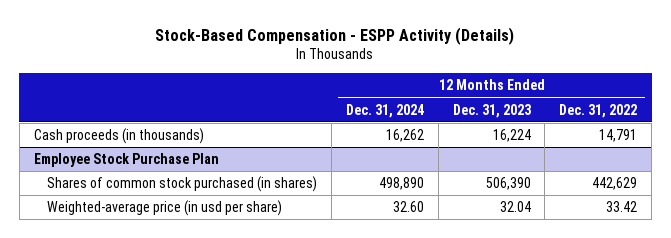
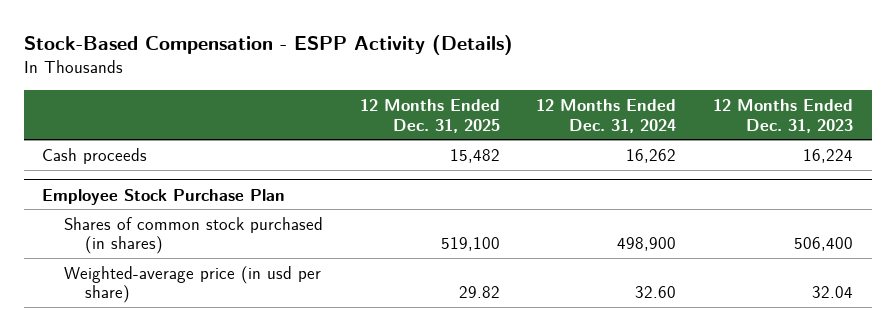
[559,103,638,118] Dec. 31, 2022 -> none
none -> [359,98,500,133] 12 Months Ended Dec. 31, 2025
[33,128,204,145] Cash proceeds (in thousands) -> [42,147,148,164] Cash proceeds
[378,177,424,191] 498,890 -> [617,237,677,252] 498,900
[485,177,531,191] 506,390 -> [794,237,854,252] 506,400

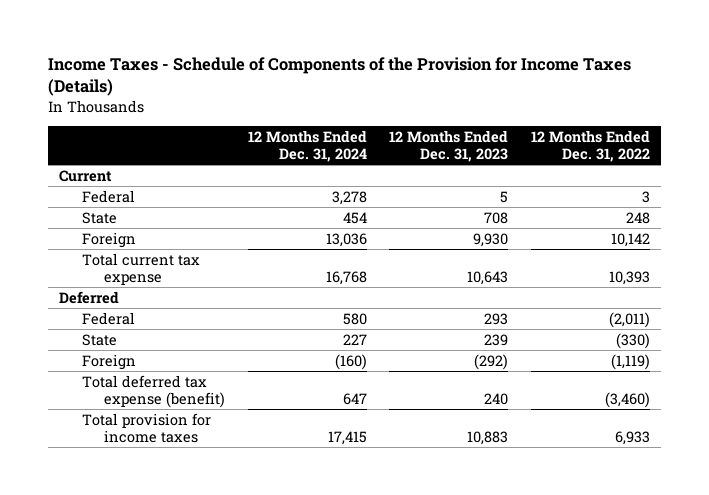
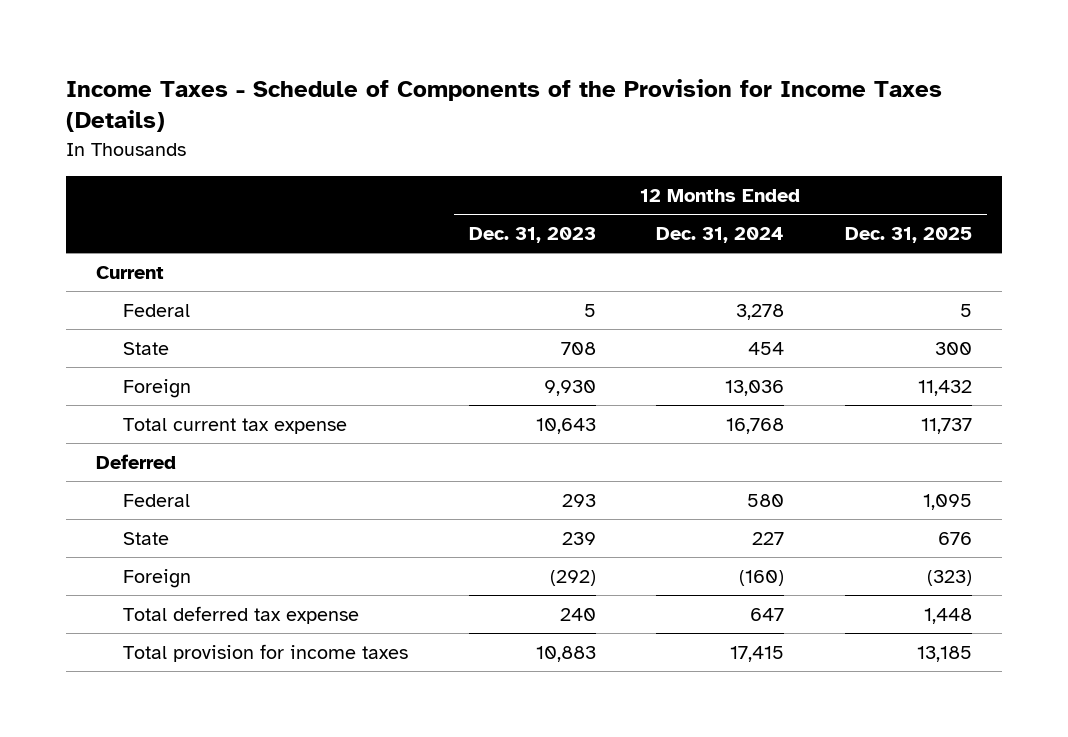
[530,129,650,162] 12 Months Ended Dec. 31, 2022 -> none
none -> [844,226,972,243] Dec. 31, 2025
[81,374,226,408] Total deferred tax expense (benefit) -> [123,605,360,624] Total deferred tax expense

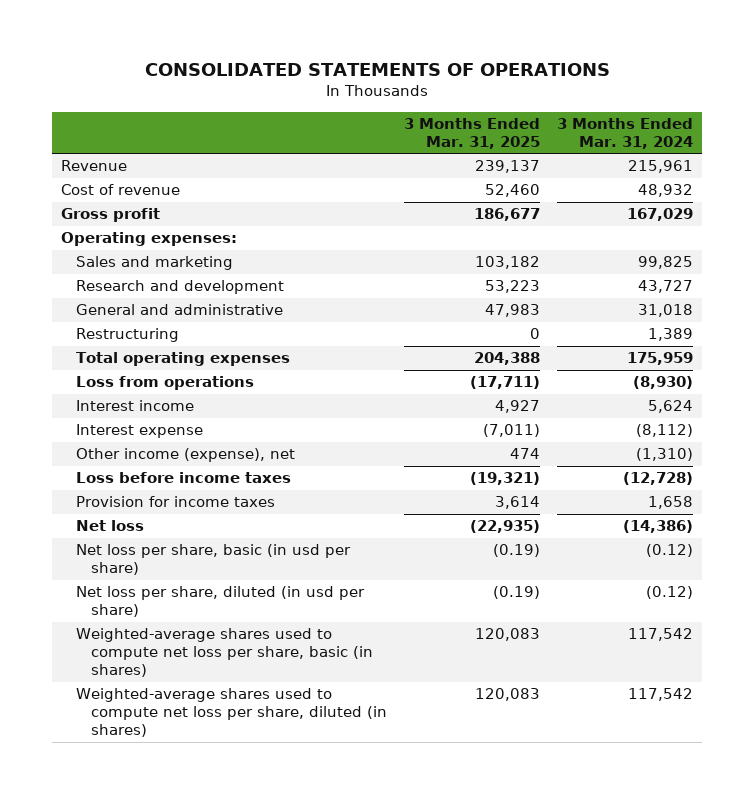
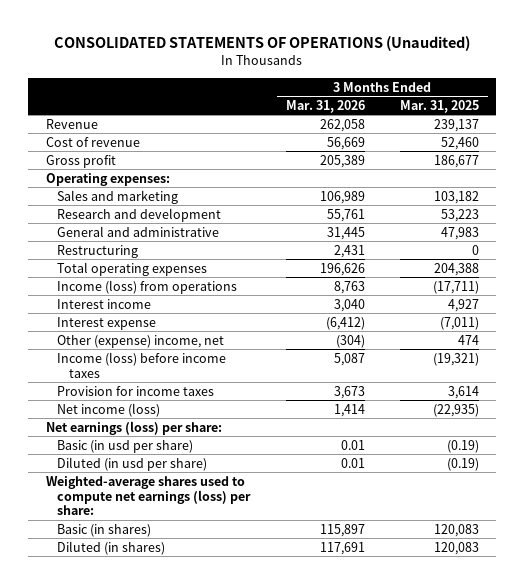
[145,62,611,76] CONSOLIDATED STATEMENTS OF OPERATIONS -> [54,35,471,51] CONSOLIDATED STATEMENTS OF OPERATIONS (Unaudited)
[557,117,694,149] 3 Months Ended Mar. 31, 2024 -> none
none -> [285,99,365,113] Mar. 31, 2026
[75,376,254,391] Loss from operations -> [57,279,238,294] Income (loss) from operations
[75,448,295,463] Other income (expense), net -> [57,334,225,348] Other (expense) income, net
[75,472,291,484] Loss before income taxes -> [57,351,227,378] Income (loss) before income taxes
[75,520,144,532] Net loss -> [57,402,161,417] Net income (loss)
none -> [45,420,222,435] Net earnings (loss) per share:
[75,544,351,576] Net loss per share, basic (in usd per share) -> [57,439,194,453] Basic (in usd per share)
[75,586,365,618] Net loss per share, diluted (in usd per share) -> [57,456,208,471] Diluted (in usd per share)
none -> [45,475,252,516] Weighted-average shares used to compute net earnings (loss) per share:
[75,628,373,678] Weighted-average shares used to compute net loss per share, basic (in shares) -> [57,523,152,537] Basic (in shares)
[75,688,387,738] Weighted-average shares used to compute net loss per share, diluted (in shares) -> [57,540,166,555] Diluted (in shares)

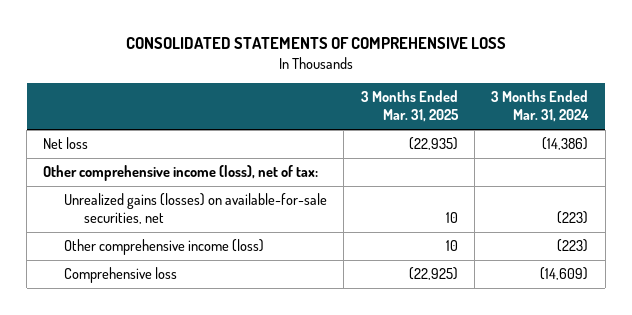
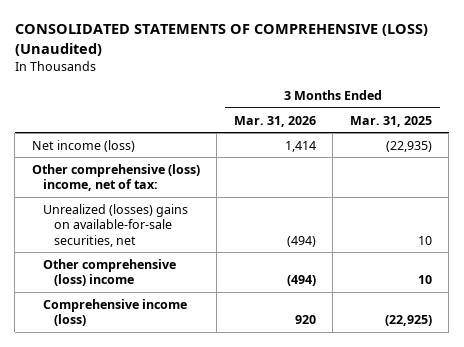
[125,37,506,50] CONSOLIDATED STATEMENTS OF COMPREHENSIVE LOSS -> [14,24,428,56] CONSOLIDATED STATEMENTS OF COMPREHENSIVE (LOSS) (Unaudited)
[491,90,590,123] 3 Months Ended Mar. 31, 2024 -> none
none -> [233,115,316,127] Mar. 31, 2026
[43,137,89,150] Net loss -> [31,139,135,152] Net income (loss)
[43,165,319,182] Other comprehensive income (loss), net of tax: -> [31,163,200,192] Other comprehensive (loss) income, net of tax:
[63,193,327,225] Unrealized gains (losses) on available-for-sale securities, net -> [42,203,188,247] Unrealized (losses) gains on available-for-sale securities, net
[63,239,264,256] Other comprehensive income (loss) -> [42,258,176,287] Other comprehensive (loss) income
[63,267,177,284] Comprehensive loss -> [42,298,187,327] Comprehensive income (loss)

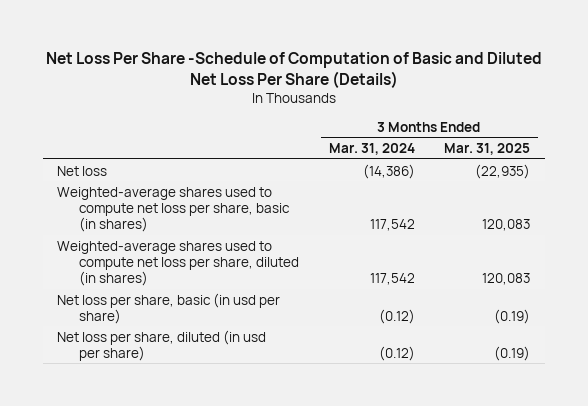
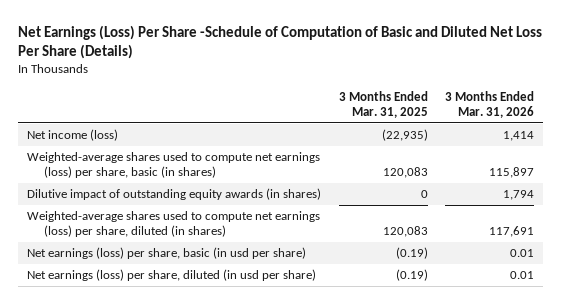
[45,51,542,88] Net Loss Per Share -Schedule of Computation of Basic and Diluted Net Loss Per Share (Details) -> [17,25,542,60] Net Earnings (Loss) Per Share -Schedule of Computation of Basic and Diluted Net Loss Per Share (Details)
[328,143,415,156] Mar. 31, 2024 -> none
none -> [445,90,535,118] 3 Months Ended Mar. 31, 2026
[57,165,108,176] Net loss -> [26,129,118,142] Net income (loss)
[57,186,290,233] Weighted-average shares used to compute net loss per share, basic (in shares) -> [26,152,320,179] Weighted-average shares used to compute net earnings (loss) per share, basic (in shares)
none -> [26,188,321,201] Dilutive impact of outstanding equity awards (in shares)
[57,240,299,287] Weighted-average shares used to compute net loss per share, diluted (in shares) -> [26,211,320,238] Weighted-average shares used to compute net earnings (loss) per share, diluted (in shares)
[57,292,281,324] Net loss per share, basic (in usd per share) -> [26,247,306,260] Net earnings (loss) per share, basic (in usd per share)
[57,329,267,361] Net loss per share, diluted (in usd per share) -> [26,269,316,282] Net earnings (loss) per share, diluted (in usd per share)

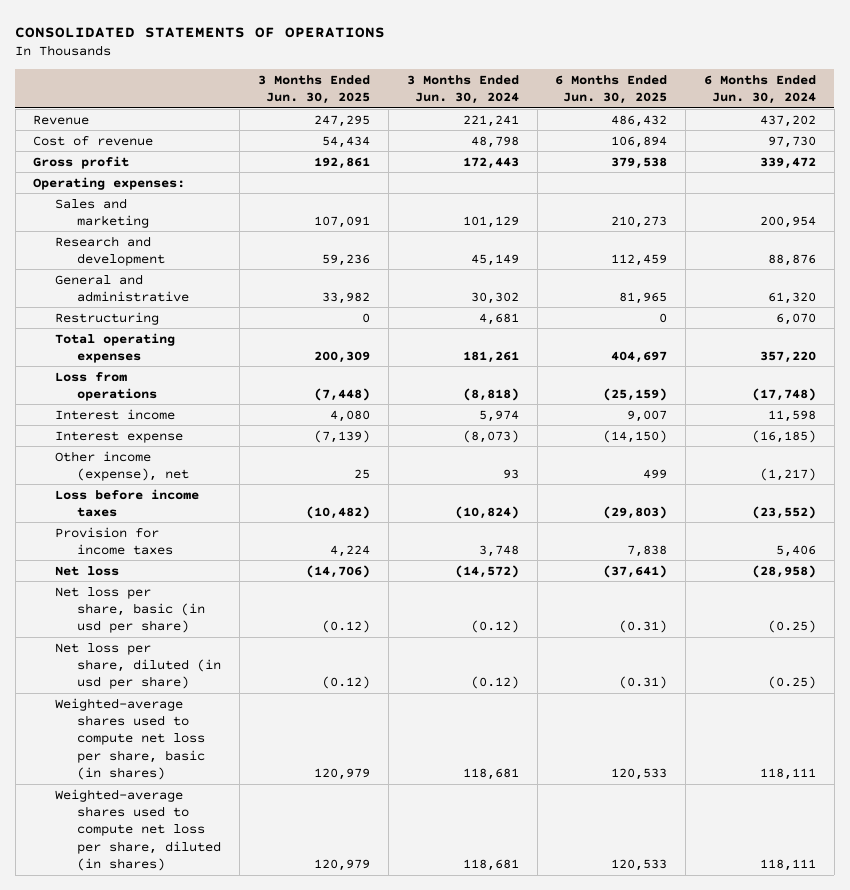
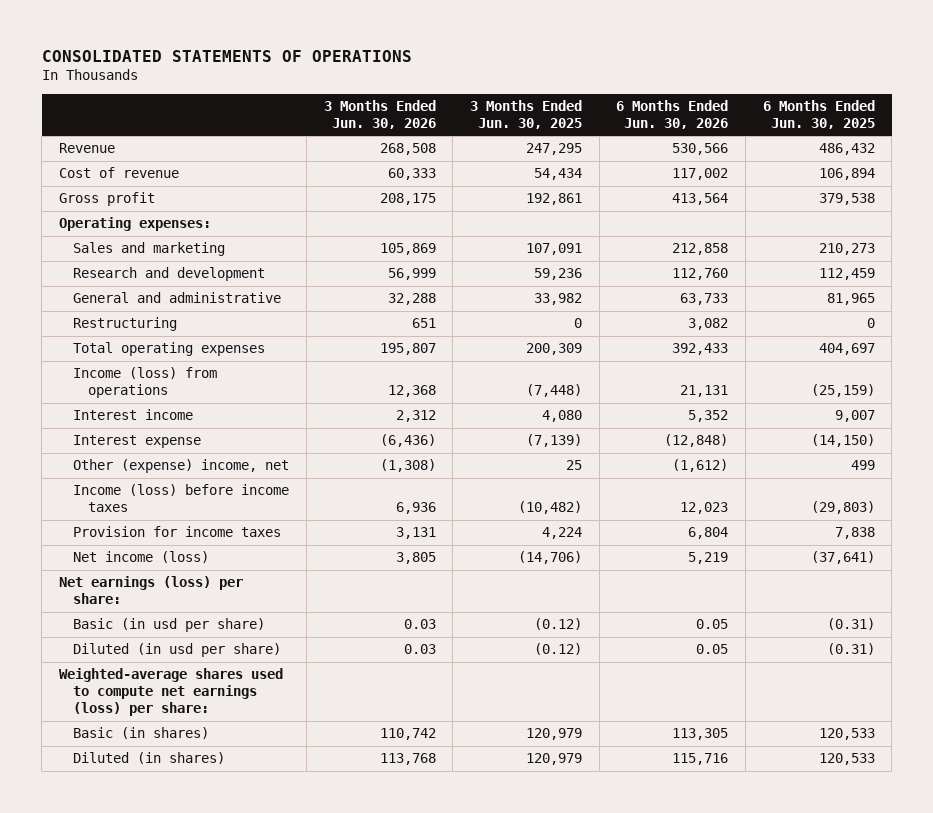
[406,74,519,105] 3 Months Ended Jun. 30, 2024 -> none
[704,74,817,105] 6 Months Ended Jun. 30, 2024 -> none
none -> [323,99,436,129] 3 Months Ended Jun. 30, 2026
none -> [616,99,729,129] 6 Months Ended Jun. 30, 2026
[55,371,158,401] Loss from operations -> [73,367,218,399] Income (loss) from operations
[55,450,190,481] Other income (expense), net -> [73,459,290,474] Other (expense) income, net
[55,488,200,517] Loss before income taxes -> [73,484,290,513] Income (loss) before income taxes
[55,565,120,576] Net loss -> [73,551,210,564] Net income (loss)
none -> [58,576,243,605] Net earnings (loss) per share:
[55,586,206,634] Net loss per share, basic (in usd per share) -> [73,618,266,633] Basic (in usd per share)
[55,642,222,690] Net loss per share, diluted (in usd per share) -> [73,643,282,658] Diluted (in usd per share)
none -> [58,668,283,717] Weighted-average shares used to compute net earnings (loss) per share:
[55,697,206,781] Weighted-average shares used to compute net loss per share, basic (in shares) -> [73,727,210,740] Basic (in shares)
[55,788,222,872] Weighted-average shares used to compute net loss per share, diluted (in shares) -> [73,752,226,765] Diluted (in shares)

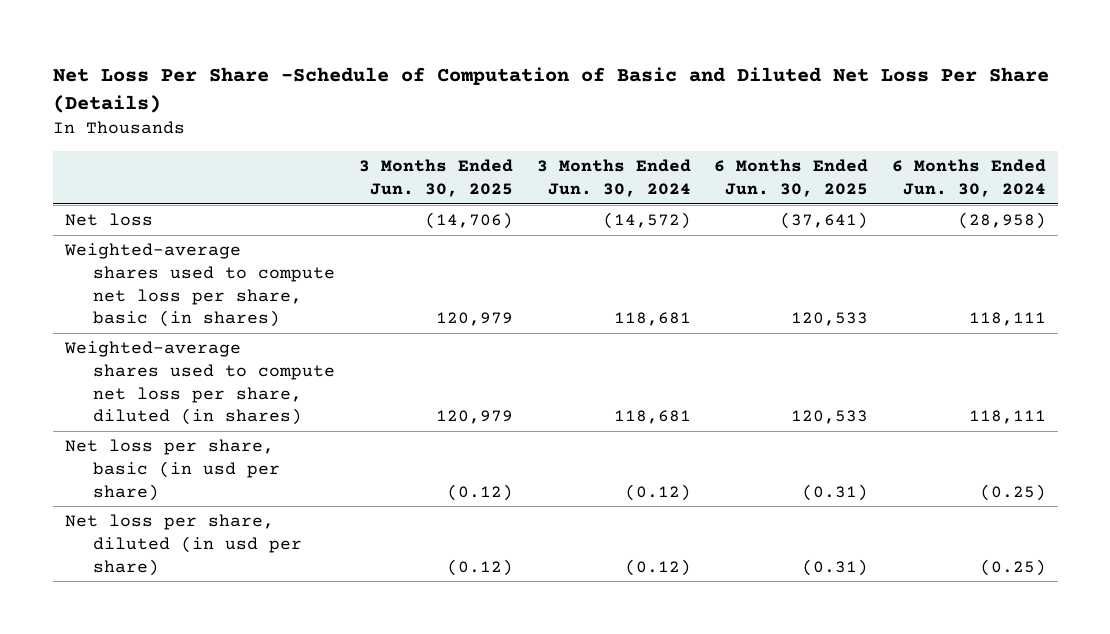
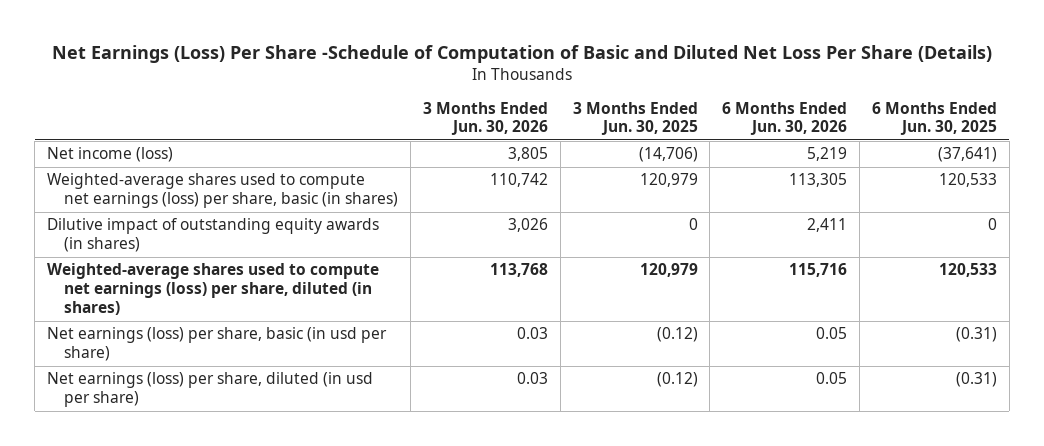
[52,66,1049,113] Net Loss Per Share -Schedule of Computation of Basic and Diluted Net Loss Per Share (Details) -> [51,44,992,63] Net Earnings (Loss) Per Share -Schedule of Computation of Basic and Diluted Net Loss Per Share (Details)
[536,159,691,197] 3 Months Ended Jun. 30, 2024 -> none
[891,159,1046,197] 6 Months Ended Jun. 30, 2024 -> none
none -> [422,101,548,136] 3 Months Ended Jun. 30, 2026
none -> [722,101,848,136] 6 Months Ended Jun. 30, 2026
[64,213,153,227] Net loss -> [47,147,174,163] Net income (loss)
[63,243,336,328] Weighted-average shares used to compute net loss per share, basic (in shares) -> [47,173,399,209] Weighted-average shares used to compute net earnings (loss) per share, basic (in shares)
none -> [47,218,380,253] Dilutive impact of outstanding equity awards (in shares)
[63,341,336,426] Weighted-average shares used to compute net loss per share, diluted (in shares) -> [47,263,380,316] Weighted-average shares used to compute net earnings (loss) per share, diluted (in shares)
[64,439,281,501] Net loss per share, basic (in usd per share) -> [47,327,388,362] Net earnings (loss) per share, basic (in usd per share)
[64,514,303,576] Net loss per share, diluted (in usd per share) -> [47,372,374,408] Net earnings (loss) per share, diluted (in usd per share)

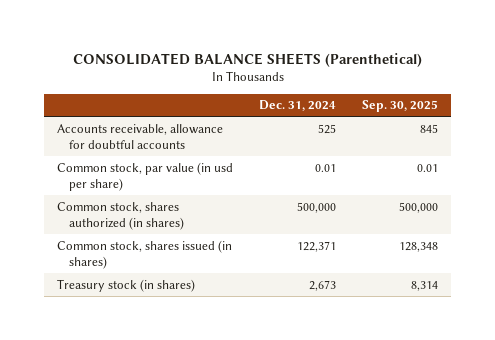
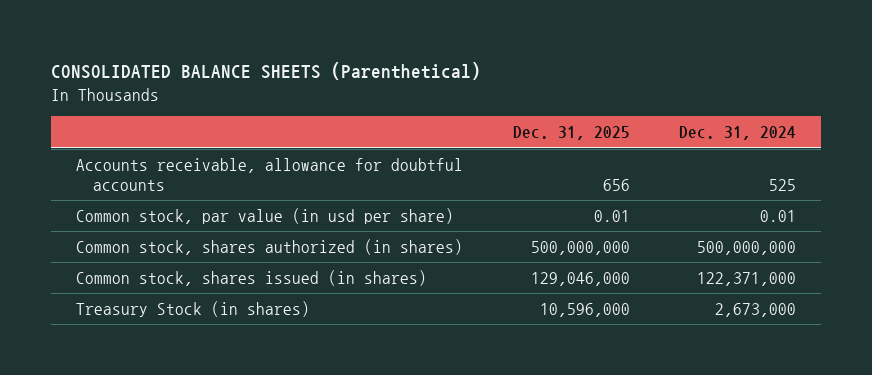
[362,100,439,113] Sep. 30, 2025 -> none
none -> [512,126,630,141] Dec. 31, 2025
[297,201,337,213] 500,000 -> [697,240,797,255] 500,000,000
[297,240,337,252] 122,371 -> [697,271,797,286] 122,371,000
[56,278,195,292] Treasury stock (in shares) -> [76,300,311,317] Treasury Stock (in shares)
[309,279,337,291] 2,673 -> [715,302,797,317] 2,673,000

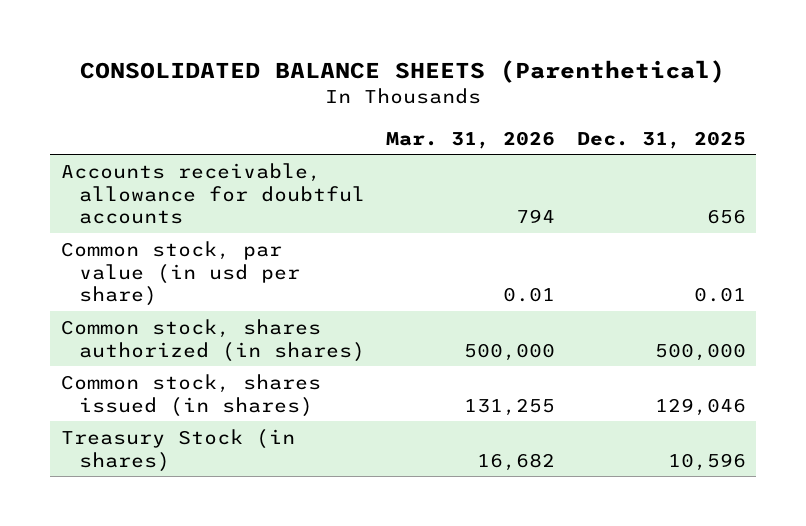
[679,126,797,141] Dec. 31, 2024 -> none
none -> [386,130,556,149] Mar. 31, 2026
[530,240,630,255] 500,000,000 -> [654,342,746,361] 500,000
[530,271,630,286] 129,046,000 -> [654,397,746,416] 129,046
[539,302,630,317] 10,596,000 -> [667,452,746,471] 10,596

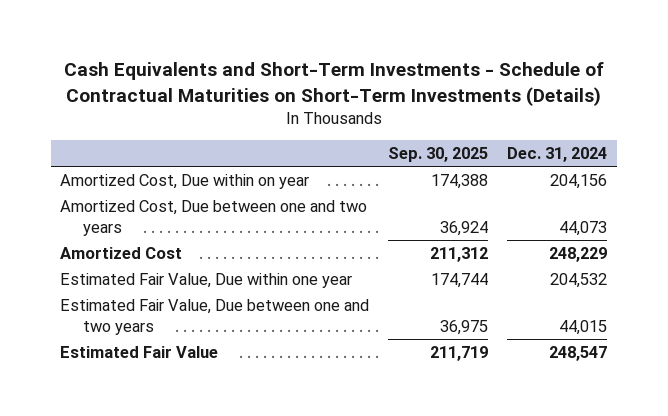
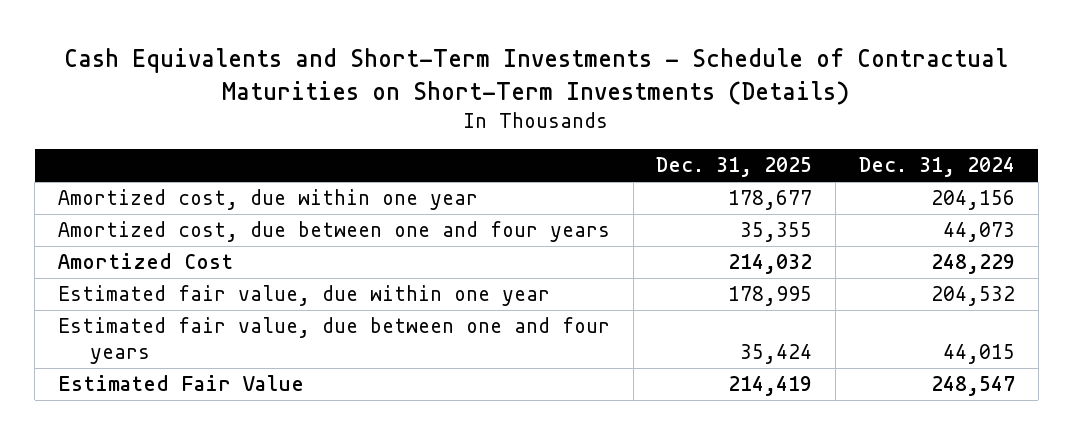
[388,147,489,163] Sep. 30, 2025 -> none
none -> [656,157,813,178] Dec. 31, 2025
[60,173,310,189] Amortized Cost, Due within on year -> [58,189,479,211] Amortized cost, due within one year
[60,199,368,236] Amortized Cost, Due between one and two years -> [58,221,611,243] Amortized cost, due between one and four years
[60,272,353,288] Estimated Fair Value, Due within one year -> [58,285,551,307] Estimated fair value, due within one year
[60,298,370,335] Estimated Fair Value, Due between one and two years -> [58,317,611,364] Estimated fair value, due between one and four years

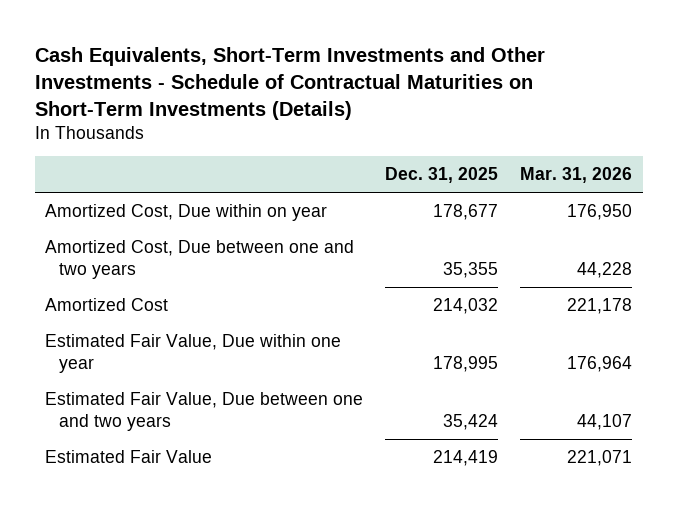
[64,48,1009,105] Cash Equivalents and Short-Term Investments - Schedule of Contractual Maturities on Short-Term Investments (Details) -> [34,46,545,120] Cash Equivalents, Short-Term Investments and Other Investments - Schedule of Contractual Maturities on Short-Term Investments (Details)
[858,157,1015,178] Dec. 31, 2024 -> none
none -> [520,167,633,184] Mar. 31, 2026
[58,189,479,211] Amortized cost, due within one year -> [45,203,328,221] Amortized Cost, Due within on year
[58,221,611,243] Amortized cost, due between one and four years -> [45,239,355,280] Amortized Cost, Due between one and two years
[58,285,551,307] Estimated fair value, due within one year -> [45,333,342,374] Estimated Fair Value, Due within one year
[58,317,611,364] Estimated fair value, due between one and four years -> [45,391,364,432] Estimated Fair Value, Due between one and two years

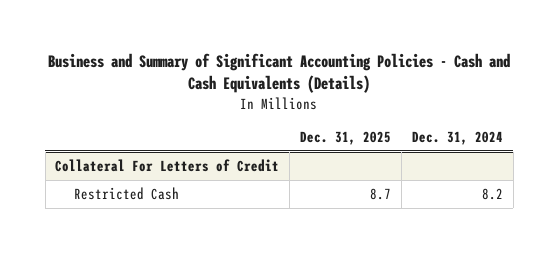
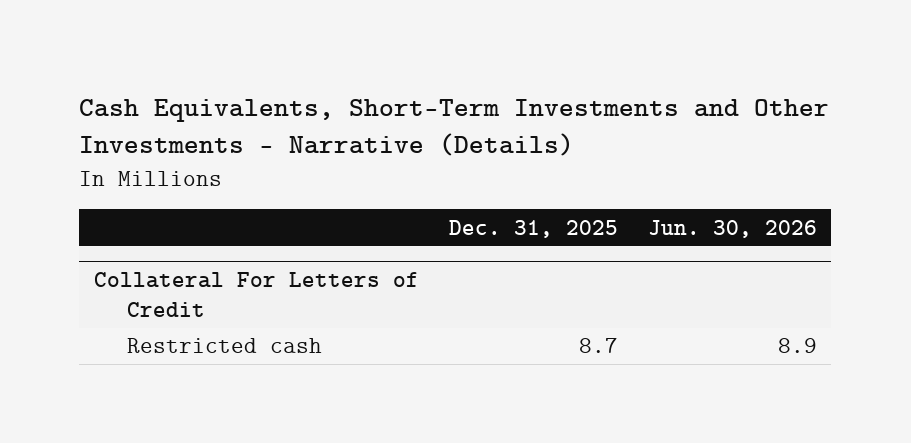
[48,53,511,94] Business and Summary of Significant Accounting Policies - Cash and Cash Equivalents (Details) -> [79,99,830,157] Cash Equivalents, Short-Term Investments and Other Investments - Narrative (Details)
[411,130,503,145] Dec. 31, 2024 -> none
none -> [647,219,817,238] Jun. 30, 2026
[74,186,180,200] Restricted Cash -> [126,338,322,354] Restricted cash

